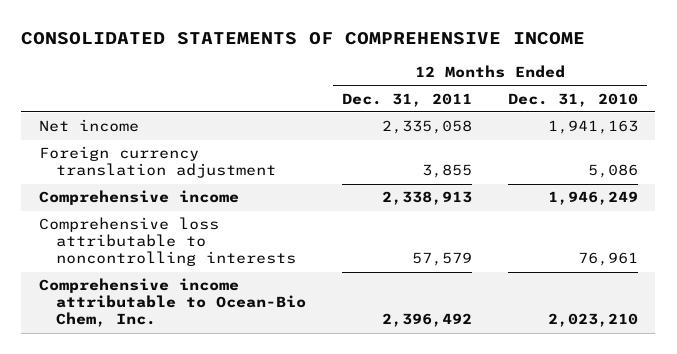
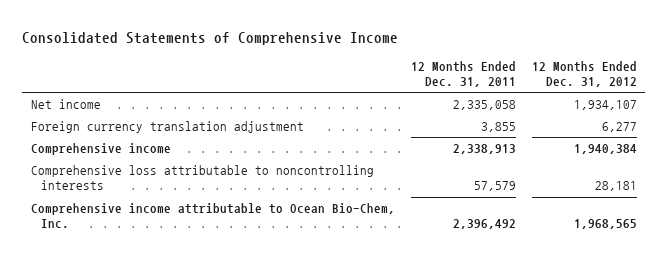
[21,32,586,46] CONSOLIDATED STATEMENTS OF COMPREHENSIVE INCOME -> [22,32,399,46] Consolidated Statements of Comprehensive Income
[507,92,638,107] Dec. 31, 2010 -> none
none -> [532,61,638,88] 12 Months Ended Dec. 31, 2012
[39,278,306,328] Comprehensive income attributable to Ocean-Bio Chem, Inc. -> [30,203,395,229] Comprehensive income attributable to Ocean Bio-Chem, Inc.

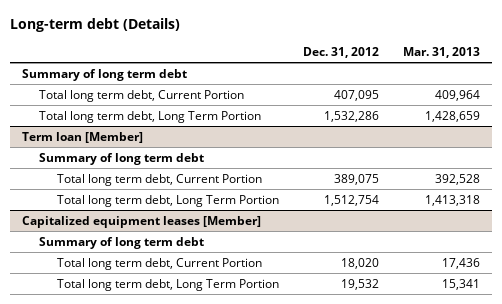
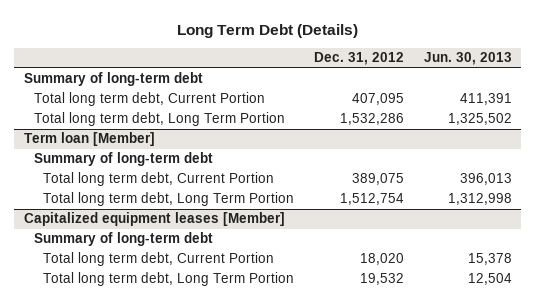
[10,18,181,33] Long-term debt (Details) -> [176,23,358,38] Long Term Debt (Details)
[402,46,480,58] Mar. 31, 2013 -> none
none -> [423,52,512,66] Jun. 30, 2013
[22,68,188,81] Summary of long term debt -> [23,72,203,87] Summary of long-term debt
[39,152,205,165] Summary of long term debt -> [33,152,213,167] Summary of long-term debt
[39,236,205,249] Summary of long term debt -> [33,232,213,247] Summary of long-term debt

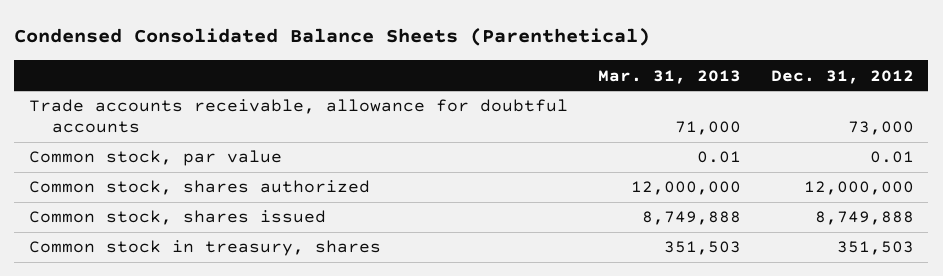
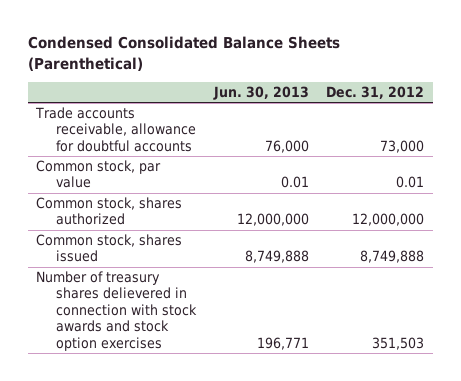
[597,69,741,84] Mar. 31, 2013 -> none
none -> [212,85,309,100] Jun. 30, 2013
[29,240,382,257] Common stock in treasury, shares -> [36,270,198,351] Number of treasury shares delievered in connection with stock awards and stock option exercises

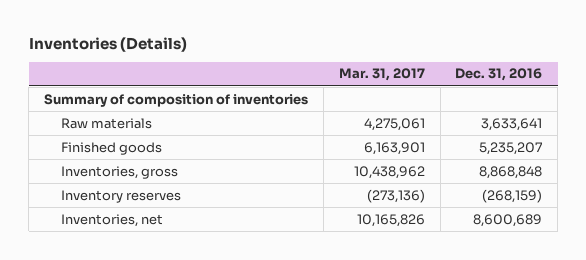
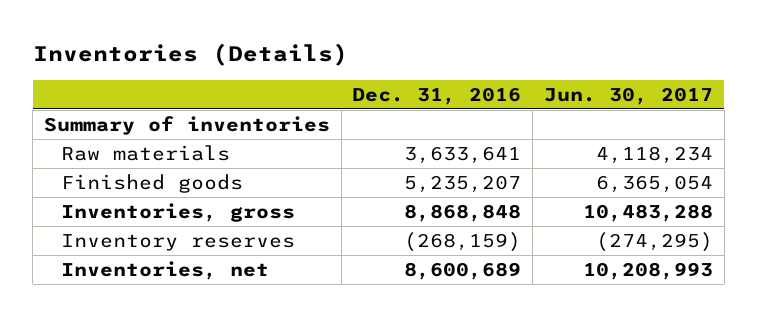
[338,68,425,82] Mar. 31, 2017 -> none
none -> [543,86,713,105] Jun. 30, 2017
[43,93,308,107] Summary of composition of inventories -> [43,115,330,135] Summary of inventories

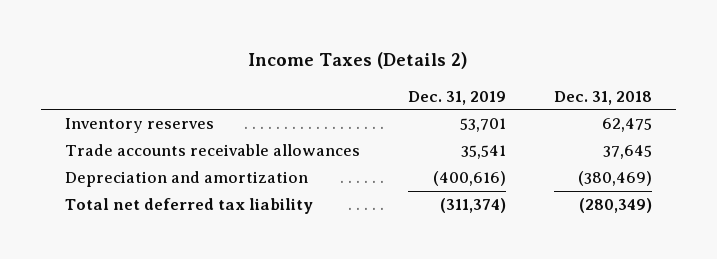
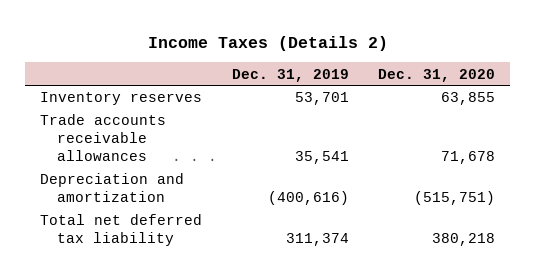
[553,90,652,105] Dec. 31, 2018 -> none
none -> [378,68,496,82] Dec. 31, 2020
[439,197,506,213] (311,374) -> [285,233,349,247] 311,374

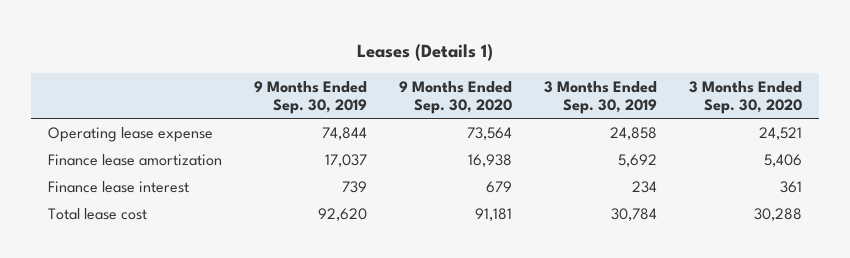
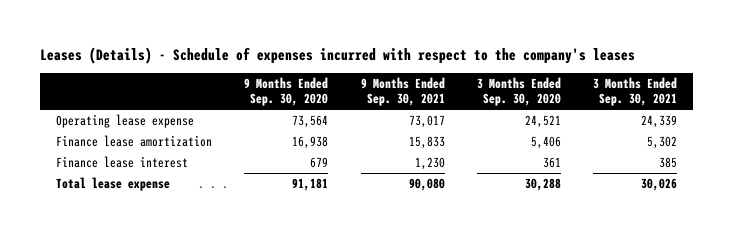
[357,43,494,61] Leases (Details 1) -> [40,47,636,65] Leases (Details) - Schedule of expenses incurred with respect to the company's leases
[253,80,367,115] 9 Months Ended Sep. 30, 2019 -> none
[544,80,658,115] 3 Months Ended Sep. 30, 2019 -> none
none -> [360,77,445,107] 9 Months Ended Sep. 30, 2021
none -> [592,77,677,107] 3 Months Ended Sep. 30, 2021
[47,207,147,220] Total lease cost -> [56,176,171,191] Total lease expense

